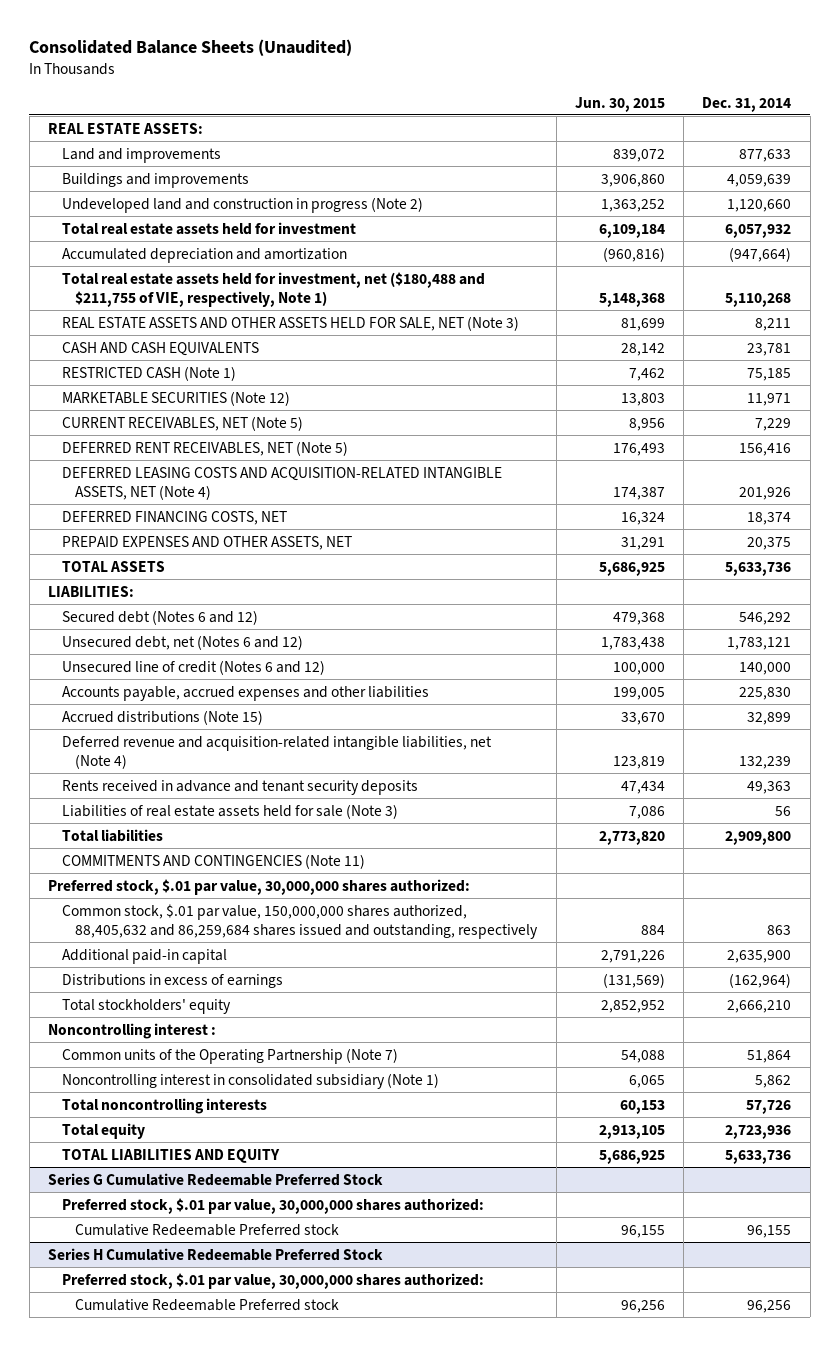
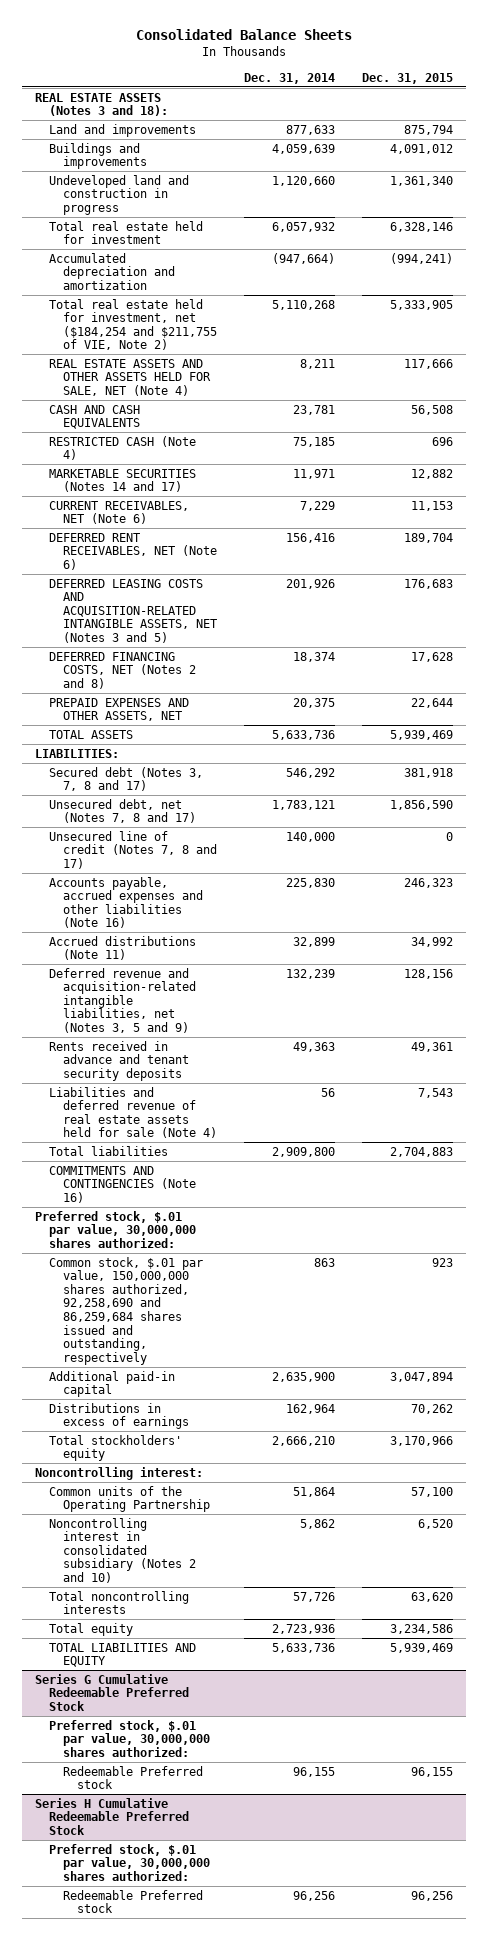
[29,39,353,57] Consolidated Balance Sheets (Unaudited) -> [136,29,353,41] Consolidated Balance Sheets
[574,96,665,112] Jun. 30, 2015 -> none
none -> [361,72,453,84] Dec. 31, 2015
[47,122,203,134] REAL ESTATE ASSETS: -> [35,92,169,117] REAL ESTATE ASSETS (Notes 3 and 18):
[61,196,423,213] Undeveloped land and construction in progress (Note 2) -> [49,174,190,215] Undeveloped land and construction in progress
[61,221,356,235] Total real estate assets held for investment -> [49,220,204,245] Total real estate held for investment
[61,271,485,307] Total real estate assets held for investment, net ($180,488 and $211,755 of VIE, respectively, Note 1) -> [49,298,217,351] Total real estate held for investment, net ($184,254 and $211,755 of VIE, Note 2)
[61,315,519,331] REAL ESTATE ASSETS AND OTHER ASSETS HELD FOR SALE, NET (Note 3) -> [49,358,211,396] REAL ESTATE ASSETS AND OTHER ASSETS HELD FOR SALE, NET (Note 4)
[61,365,236,381] RESTRICTED CASH (Note 1) -> [49,435,197,461] RESTRICTED CASH (Note 4)
[61,390,290,406] MARKETABLE SECURITIES (Note 12) -> [49,468,197,493] MARKETABLE SECURITIES (Notes 14 and 17)
[61,415,303,431] CURRENT RECEIVABLES, NET (Note 5) -> [49,500,190,525] CURRENT RECEIVABLES, NET (Note 6)
[61,440,348,456] DEFERRED RENT RECEIVABLES, NET (Note 5) -> [49,532,217,570] DEFERRED RENT RECEIVABLES, NET (Note 6)
[61,466,502,500] DEFERRED LEASING COSTS AND ACQUISITION-RELATED INTANGIBLE ASSETS, NET (Note 4) -> [49,578,217,644] DEFERRED LEASING COSTS AND ACQUISITION-RELATED INTANGIBLE ASSETS, NET (Notes 3 and 5)
[61,510,287,525] DEFERRED FINANCING COSTS, NET -> [49,651,196,689] DEFERRED FINANCING COSTS, NET (Notes 2 and 8)
[61,609,258,625] Secured debt (Notes 6 and 12) -> [49,766,204,792] Secured debt (Notes 3, 7, 8 and 17)
[61,634,303,650] Unsecured debt, net (Notes 6 and 12) -> [49,798,196,824] Unsecured debt, net (Notes 7, 8 and 17)
[61,659,325,675] Unsecured line of credit (Notes 6 and 12) -> [49,830,217,869] Unsecured line of credit (Notes 7, 8 and 17)
[61,685,429,701] Accounts payable, accrued expenses and other liabilities -> [49,876,203,929] Accounts payable, accrued expenses and other liabilities (Note 16)
[61,709,263,725] Accrued distributions (Note 15) -> [49,935,197,961] Accrued distributions (Note 11)
[61,735,492,769] Deferred revenue and acquisition-related intangible liabilities, net (Note 4) -> [49,967,196,1034] Deferred revenue and acquisition-related intangible liabilities, net (Notes 3, 5 and 9)
[61,803,398,819] Liabilities of real estate assets held for sale (Note 3) -> [49,1086,217,1139] Liabilities and deferred revenue of real estate assets held for sale (Note 4)
[61,853,365,869] COMMITMENTS AND CONTINGENCIES (Note 11) -> [49,1165,196,1203] COMMITMENTS AND CONTINGENCIES (Note 16)
[61,903,539,939] Common stock, $.01 par value, 150,000,000 shares authorized, 88,405,632 and 86,259,684 shares issued and outstanding, respectively -> [49,1256,204,1365] Common stock, $.01 par value, 150,000,000 shares authorized, 92,258,690 and 86,259,684 shares issued and outstanding, respectively
[729,972,792,988] (162,964) -> [285,1403,335,1414] 162,964
[47,1022,216,1039] Noncontrolling interest : -> [35,1466,204,1480] Noncontrolling interest:
[61,1047,398,1064] Common units of the Operating Partnership (Note 7) -> [49,1485,210,1513] Common units of the Operating Partnership
[61,1072,439,1089] Noncontrolling interest in consolidated subsidiary (Note 1) -> [49,1517,196,1584] Noncontrolling interest in consolidated subsidiary (Notes 2 and 10)
[75,1223,340,1236] Cumulative Redeemable Preferred stock -> [62,1765,203,1790] Redeemable Preferred stock
[75,1298,340,1311] Cumulative Redeemable Preferred stock -> [62,1889,203,1914] Redeemable Preferred stock

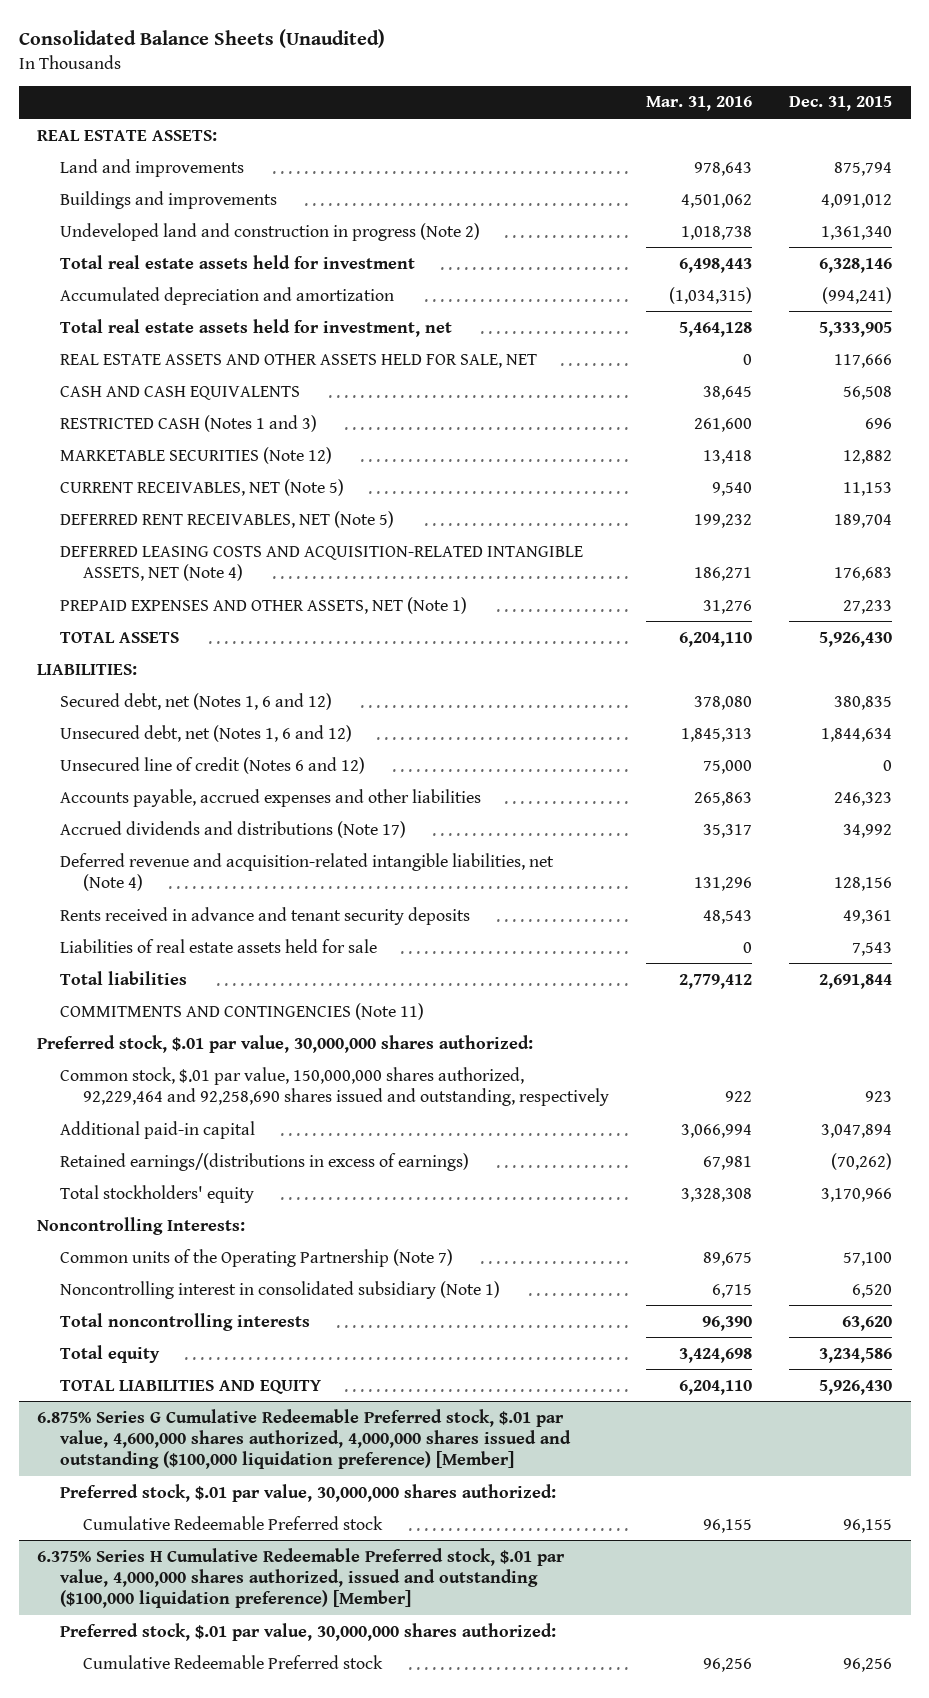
[136,29,353,41] Consolidated Balance Sheets -> [18,29,385,49] Consolidated Balance Sheets (Unaudited)
[243,72,335,84] Dec. 31, 2014 -> none
none -> [646,96,753,112] Mar. 31, 2016
[35,92,169,117] REAL ESTATE ASSETS (Notes 3 and 18): -> [37,129,218,141] REAL ESTATE ASSETS:
[49,174,190,215] Undeveloped land and construction in progress -> [60,222,481,241] Undeveloped land and construction in progress (Note 2)
[49,220,204,245] Total real estate held for investment -> [60,254,416,269] Total real estate assets held for investment
[49,298,217,351] Total real estate held for investment, net ($184,254 and $211,755 of VIE, Note 2) -> [60,318,453,337] Total real estate assets held for investment, net
[49,358,211,396] REAL ESTATE ASSETS AND OTHER ASSETS HELD FOR SALE, NET (Note 4) -> [60,353,538,368] REAL ESTATE ASSETS AND OTHER ASSETS HELD FOR SALE, NET
[49,651,196,689] DEFERRED FINANCING COSTS, NET (Notes 2 and 8) -> none
[49,435,197,461] RESTRICTED CASH (Note 4) -> [60,414,318,432] RESTRICTED CASH (Notes 1 and 3)
[49,468,197,493] MARKETABLE SECURITIES (Notes 14 and 17) -> [60,446,333,464] MARKETABLE SECURITIES (Note 12)
[49,500,190,525] CURRENT RECEIVABLES, NET (Note 6) -> [60,478,345,496] CURRENT RECEIVABLES, NET (Note 5)
[49,532,217,570] DEFERRED RENT RECEIVABLES, NET (Note 6) -> [60,510,395,528] DEFERRED RENT RECEIVABLES, NET (Note 5)
[49,578,217,644] DEFERRED LEASING COSTS AND ACQUISITION-RELATED INTANGIBLE ASSETS, NET (Notes 3 and 5) -> [60,545,584,581] DEFERRED LEASING COSTS AND ACQUISITION-RELATED INTANGIBLE ASSETS, NET (Note 4)
[49,697,190,722] PREPAID EXPENSES AND OTHER ASSETS, NET -> [60,596,468,614] PREPAID EXPENSES AND OTHER ASSETS, NET (Note 1)
[410,697,453,708] 22,644 -> [843,599,893,614] 27,233
[389,729,453,740] 5,939,469 -> [819,631,893,647] 5,926,430
[49,766,204,792] Secured debt (Notes 3, 7, 8 and 17) -> [60,692,333,710] Secured debt, net (Notes 1, 6 and 12)
[403,767,453,778] 381,918 -> [834,695,893,710] 380,835
[49,798,196,824] Unsecured debt, net (Notes 7, 8 and 17) -> [60,724,353,742] Unsecured debt, net (Notes 1, 6 and 12)
[389,799,453,810] 1,856,590 -> [821,727,893,742] 1,844,634
[49,830,217,869] Unsecured line of credit (Notes 7, 8 and 17) -> [60,756,366,774] Unsecured line of credit (Notes 6 and 12)
[49,876,203,929] Accounts payable, accrued expenses and other liabilities (Note 16) -> [60,788,482,807] Accounts payable, accrued expenses and other liabilities
[49,935,197,961] Accrued distributions (Note 11) -> [60,820,407,838] Accrued dividends and distributions (Note 17)
[49,967,196,1034] Deferred revenue and acquisition-related intangible liabilities, net (Notes 3, 5 and 9) -> [60,852,555,891] Deferred revenue and acquisition-related intangible liabilities, net (Note 4)
[49,1086,217,1139] Liabilities and deferred revenue of real estate assets held for sale (Note 4) -> [60,938,378,953] Liabilities of real estate assets held for sale
[389,1146,453,1157] 2,704,883 -> [819,973,893,989] 2,691,844
[49,1165,196,1203] COMMITMENTS AND CONTINGENCIES (Note 16) -> [60,1002,425,1020] COMMITMENTS AND CONTINGENCIES (Note 11)
[49,1256,204,1365] Common stock, $.01 par value, 150,000,000 shares authorized, 92,258,690 and 86,259,684 shares issued and outstanding, respectively -> [60,1066,610,1106] Common stock, $.01 par value, 150,000,000 shares authorized, 92,229,464 and 92,258,690 shares issued and outstanding, respectively
[49,1402,189,1430] Distributions in excess of earnings -> [60,1152,470,1171] Retained earnings/(distributions in excess of earnings)
[410,1403,453,1414] 70,262 -> [831,1152,893,1170] (70,262)
[35,1466,204,1480] Noncontrolling interest: -> [37,1216,246,1235] Noncontrolling Interests:
[49,1485,210,1513] Common units of the Operating Partnership -> [60,1248,454,1267] Common units of the Operating Partnership (Note 7)
[49,1517,196,1584] Noncontrolling interest in consolidated subsidiary (Notes 2 and 10) -> [60,1280,501,1299] Noncontrolling interest in consolidated subsidiary (Note 1)
[389,1642,453,1653] 5,939,469 -> [819,1379,893,1395] 5,926,430
[35,1673,190,1711] Series G Cumulative Redeemable Preferred Stock -> [37,1408,572,1469] 6.875% Series G Cumulative Redeemable Preferred stock, $.01 par value, 4,600,000 shares authorized, 4,000,000 shares issued and outstanding ($100,000 liquidation preference) [Member]
[62,1765,203,1790] Redeemable Preferred stock -> [83,1515,384,1530] Cumulative Redeemable Preferred stock
[35,1797,190,1835] Series H Cumulative Redeemable Preferred Stock -> [37,1547,566,1608] 6.375% Series H Cumulative Redeemable Preferred stock, $.01 par value, 4,000,000 shares authorized, issued and outstanding ($100,000 liquidation preference) [Member]
[62,1889,203,1914] Redeemable Preferred stock -> [83,1654,384,1669] Cumulative Redeemable Preferred stock

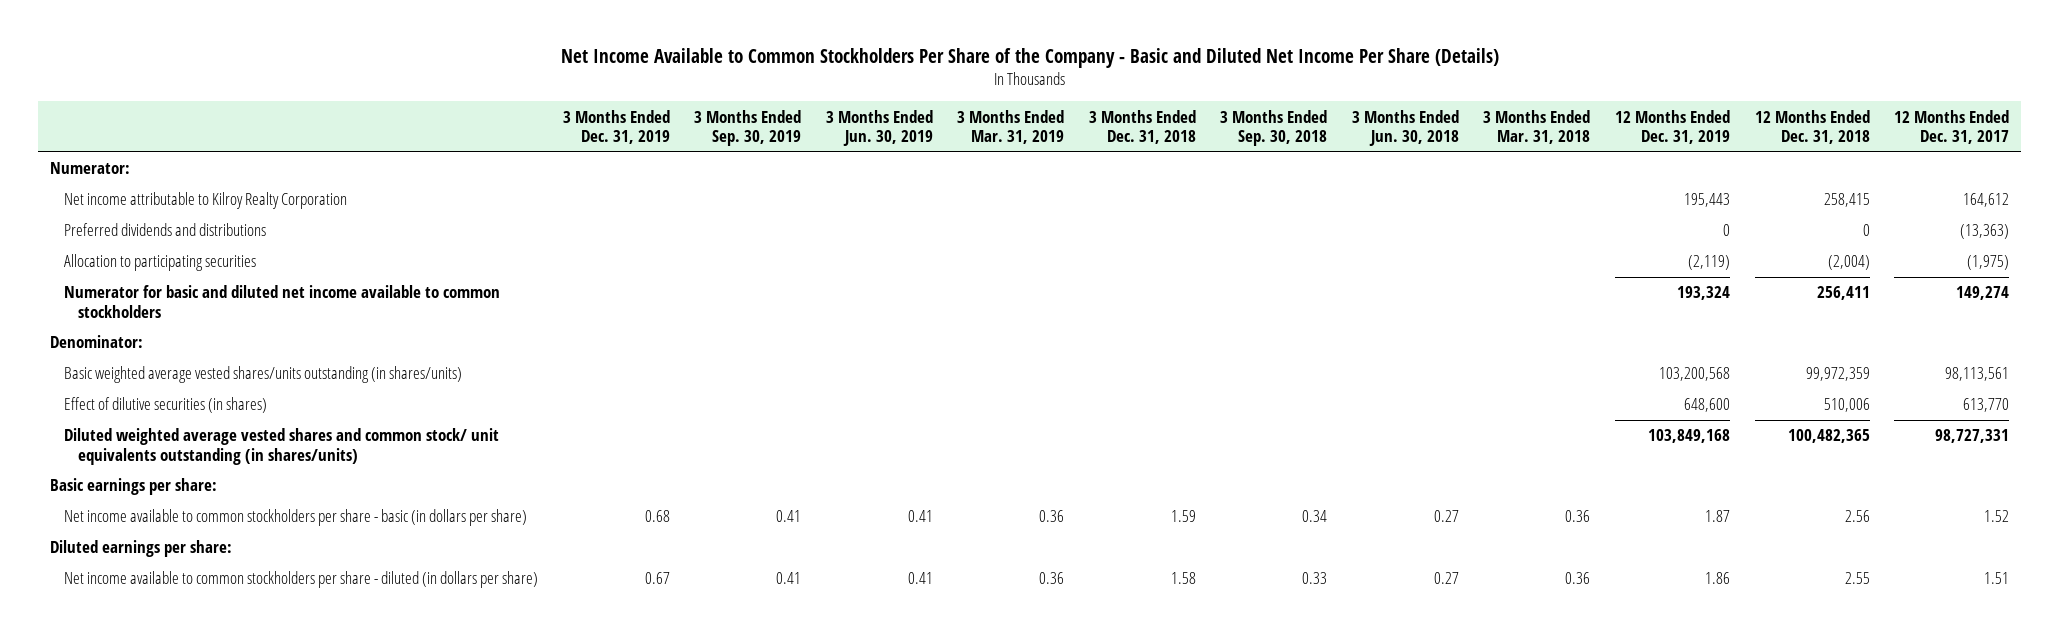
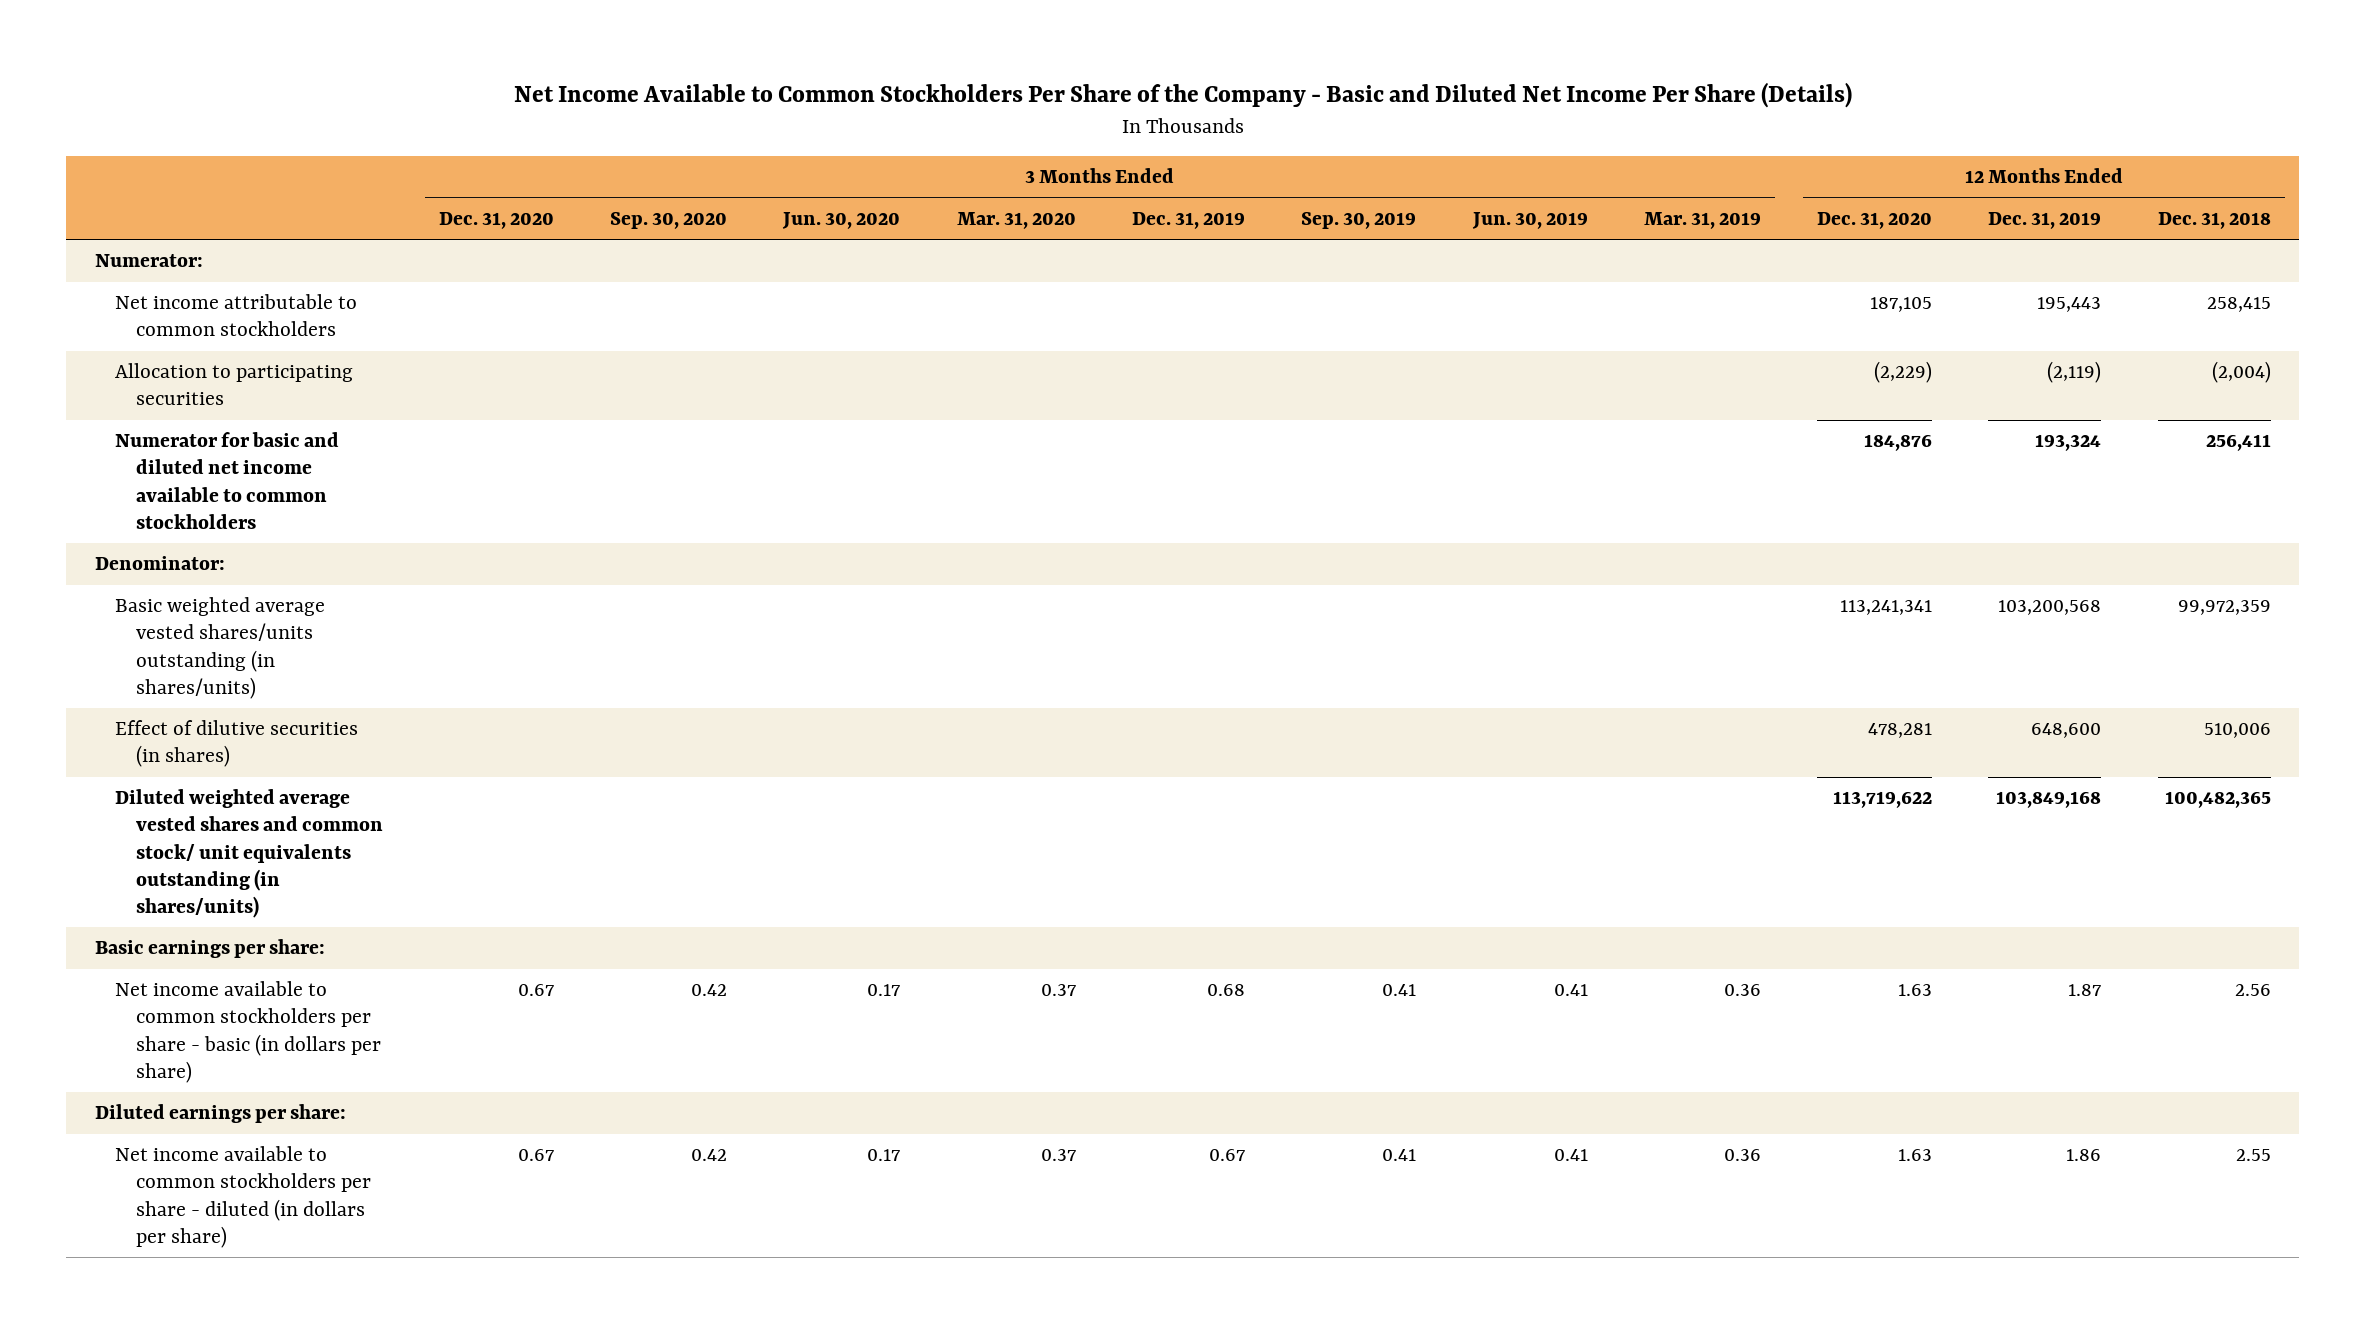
[1088,109,1196,145] 3 Months Ended Dec. 31, 2018 -> none
[1220,109,1328,147] 3 Months Ended Sep. 30, 2018 -> none
[1351,109,1459,147] 3 Months Ended Jun. 30, 2018 -> none
[1483,109,1591,145] 3 Months Ended Mar. 31, 2018 -> none
[1894,109,2010,145] 12 Months Ended Dec. 31, 2017 -> none
none -> [438,212,554,230] Dec. 31, 2020
none -> [610,212,728,230] Sep. 30, 2020
none -> [782,212,901,230] Jun. 30, 2020
none -> [956,212,1076,230] Mar. 31, 2020
none -> [1817,212,1933,230] Dec. 31, 2020
[64,223,267,237] Preferred dividends and distributions -> none
[64,192,348,210] Net income attributable to Kilroy Realty Corporation -> [115,294,358,337] Net income attributable to common stockholders

